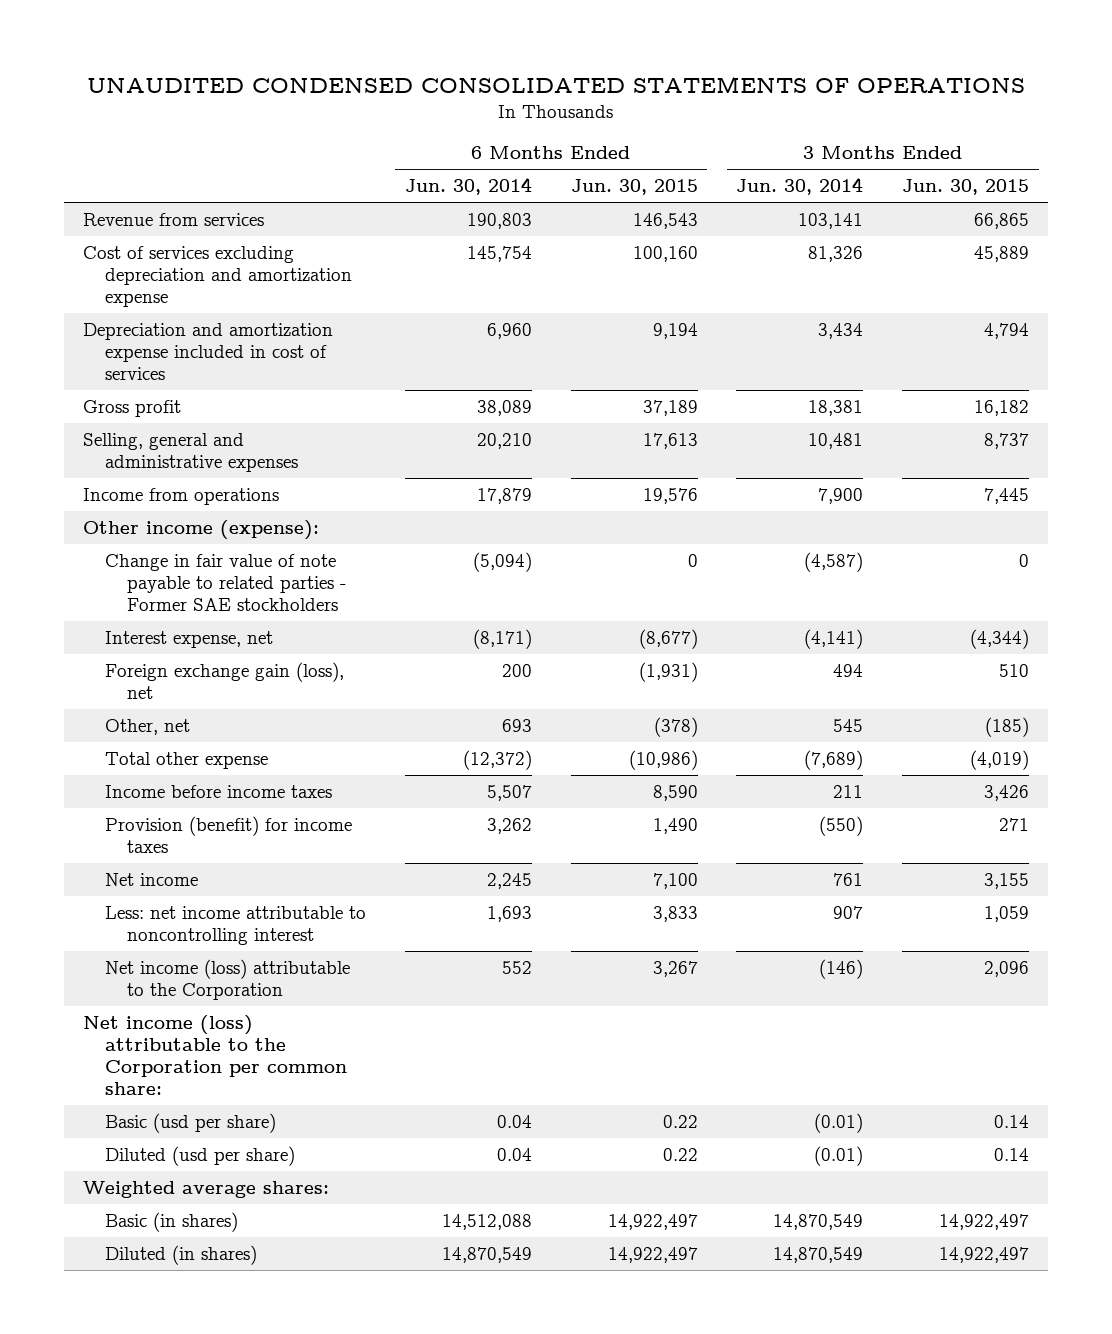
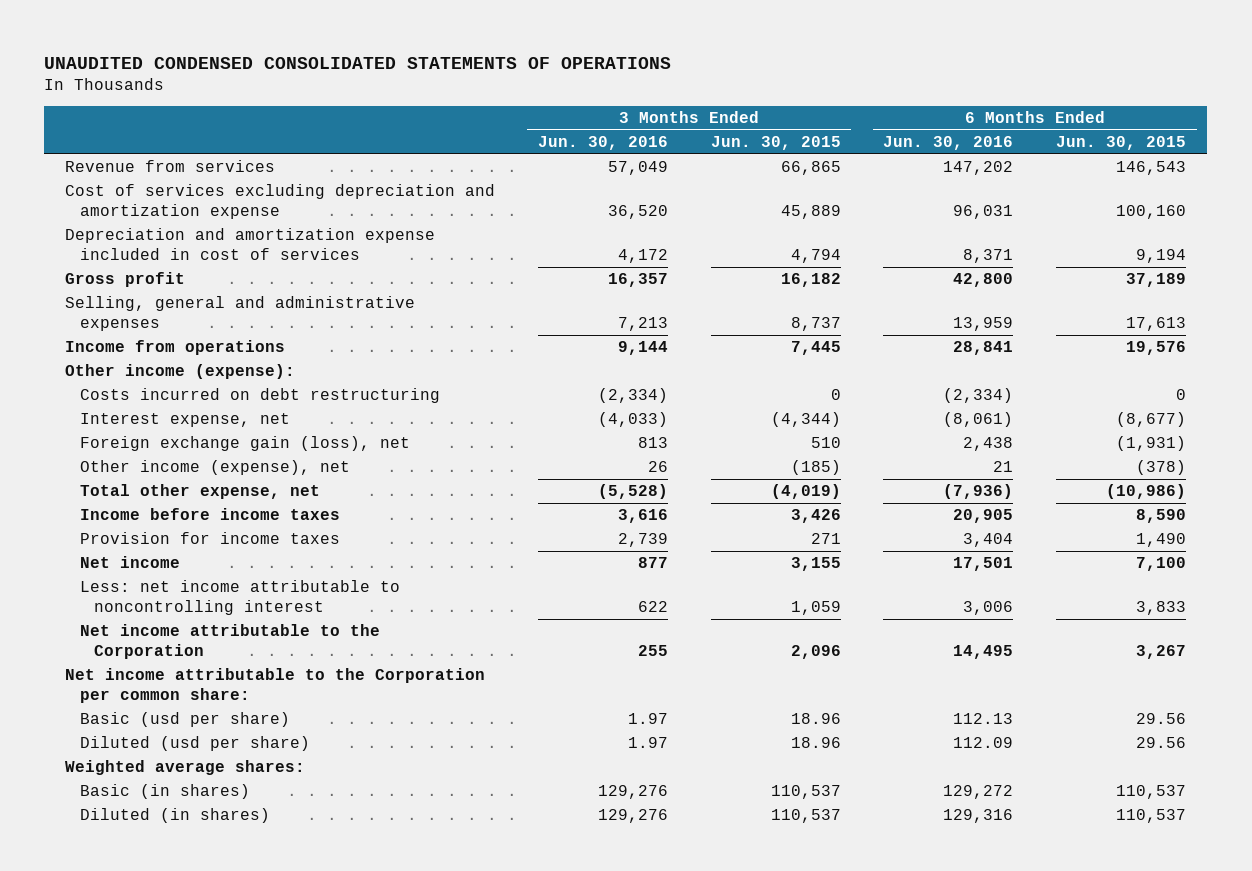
[404,177,532,196] Jun. 30, 2014 -> none
[736,177,864,196] Jun. 30, 2014 -> none
none -> [538,135,669,150] Jun. 30, 2016
none -> [883,135,1014,150] Jun. 30, 2016
[105,553,347,611] Change in fair value of note payable to related parties - Former SAE stockholders -> none
none -> [79,388,440,404] Costs incurred on debt restructuring
[105,718,191,735] Other, net -> [79,460,350,476] Other income (expense), net
[105,751,269,769] Total other expense -> [79,484,320,500] Total other expense, net
[105,815,353,853] Provision (benefit) for income taxes -> [79,532,340,545] Provision for income taxes
[105,958,351,1000] Net income (loss) attributable to the Corporation -> [79,624,380,660] Net income attributable to the Corporation
[83,1014,348,1095] Net income (loss) attributable to the Corporation per common share: -> [65,668,486,704] Net income attributable to the Corporation per common share:
[662,1114,698,1128] 0.22 -> [1136,713,1187,725] 29.56
[994,1114,1030,1128] 0.14 -> [790,713,841,725] 18.96
[662,1147,698,1161] 0.22 -> [1136,737,1187,749] 29.56
[994,1147,1030,1161] 0.14 -> [790,737,841,749] 18.96
[607,1213,698,1230] 14,922,497 -> [1116,785,1187,800] 110,537
[939,1213,1030,1230] 14,922,497 -> [770,785,841,800] 110,537
[607,1246,698,1263] 14,922,497 -> [1116,809,1187,824] 110,537
[939,1246,1030,1263] 14,922,497 -> [770,809,841,824] 110,537

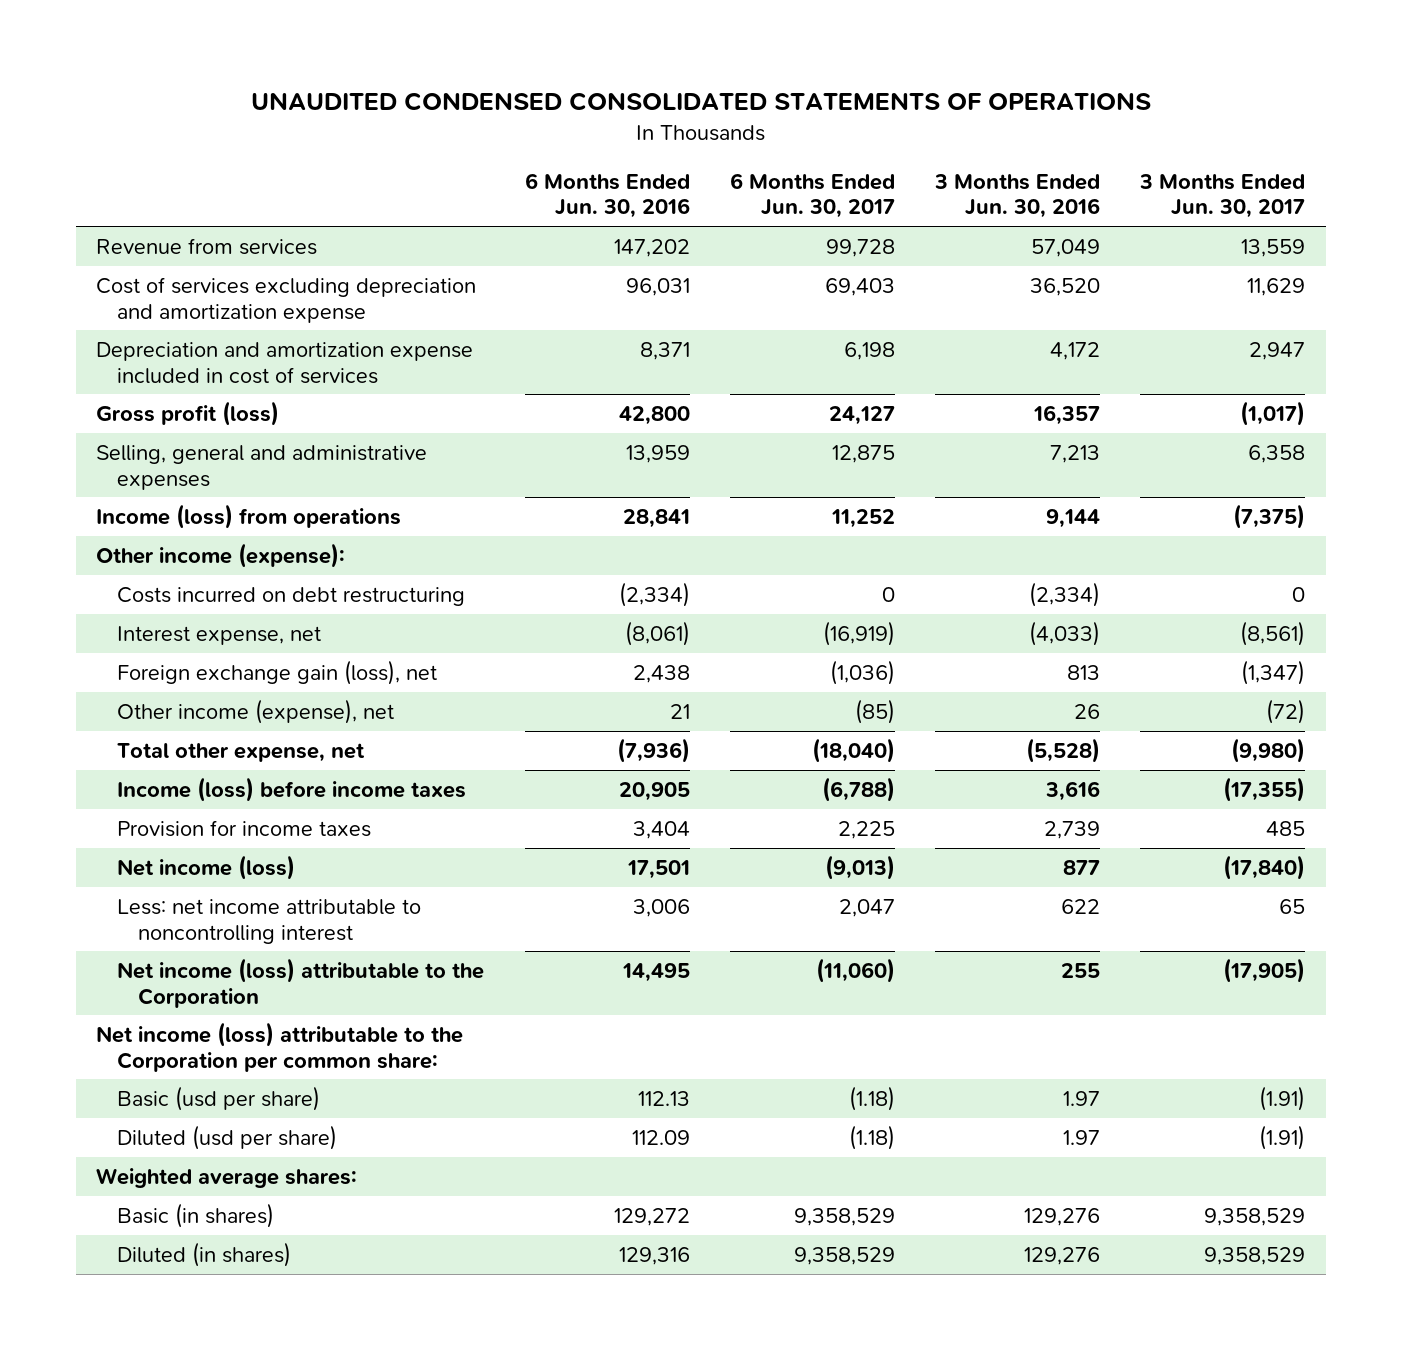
[710,135,841,150] Jun. 30, 2015 -> none
[1056,135,1187,150] Jun. 30, 2015 -> none
none -> [729,172,895,219] 6 Months Ended Jun. 30, 2017
none -> [1139,173,1306,219] 3 Months Ended Jun. 30, 2017
[65,272,186,288] Gross profit -> [96,400,280,426] Gross profit (loss)
[65,340,286,356] Income from operations -> [96,503,402,529] Income (loss) from operations
[79,508,340,521] Income before income taxes -> [117,776,467,802] Income (loss) before income taxes
[79,556,180,569] Net income -> [117,854,296,880] Net income (loss)
[79,624,380,660] Net income attributable to the Corporation -> [117,957,485,1008] Net income (loss) attributable to the Corporation
[65,668,486,704] Net income attributable to the Corporation per common share: -> [96,1021,464,1072] Net income (loss) attributable to the Corporation per common share:

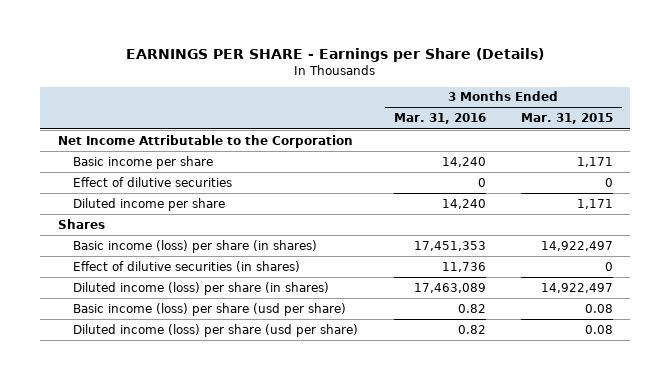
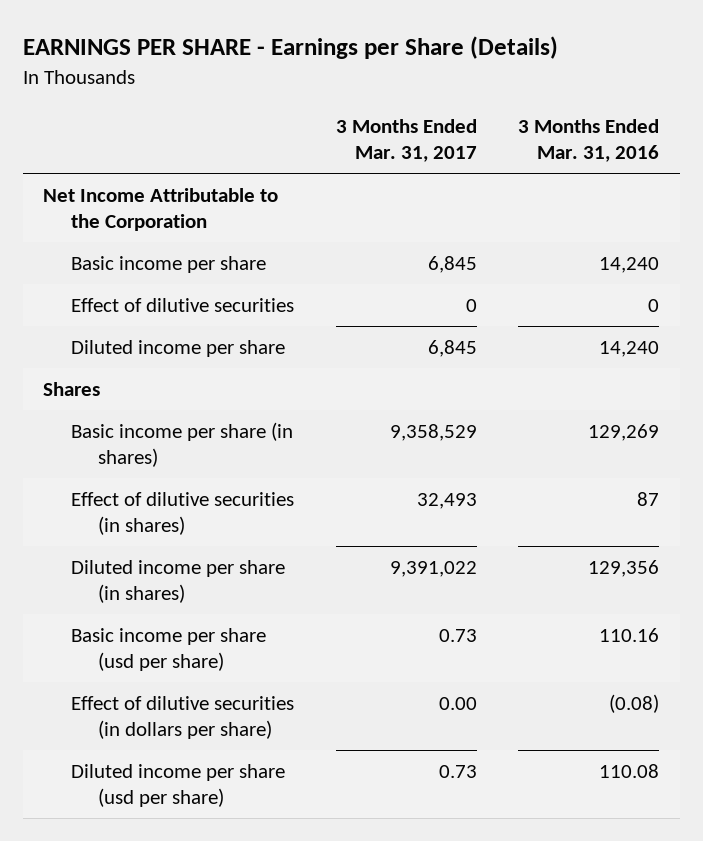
[520,113,613,125] Mar. 31, 2015 -> none
none -> [335,118,477,163] 3 Months Ended Mar. 31, 2017
[73,239,318,253] Basic income (loss) per share (in shares) -> [70,421,293,468] Basic income per share (in shares)
[413,240,486,251] 17,451,353 -> [588,423,660,441] 129,269
[441,261,486,272] 11,736 -> [637,491,660,506] 87
[73,281,330,295] Diluted income (loss) per share (in shares) -> [70,559,285,604] Diluted income per share (in shares)
[413,282,486,293] 17,463,089 -> [588,559,660,577] 129,356
[73,302,347,316] Basic income (loss) per share (usd per share) -> [70,627,266,672] Basic income per share (usd per share)
[457,303,486,313] 0.82 -> [599,627,660,642] 110.16
none -> [70,695,294,740] Effect of dilutive securities (in dollars per share)
[73,323,359,337] Diluted income (loss) per share (usd per share) -> [70,763,285,808] Diluted income per share (usd per share)
[457,324,486,334] 0.82 -> [599,763,660,778] 110.08

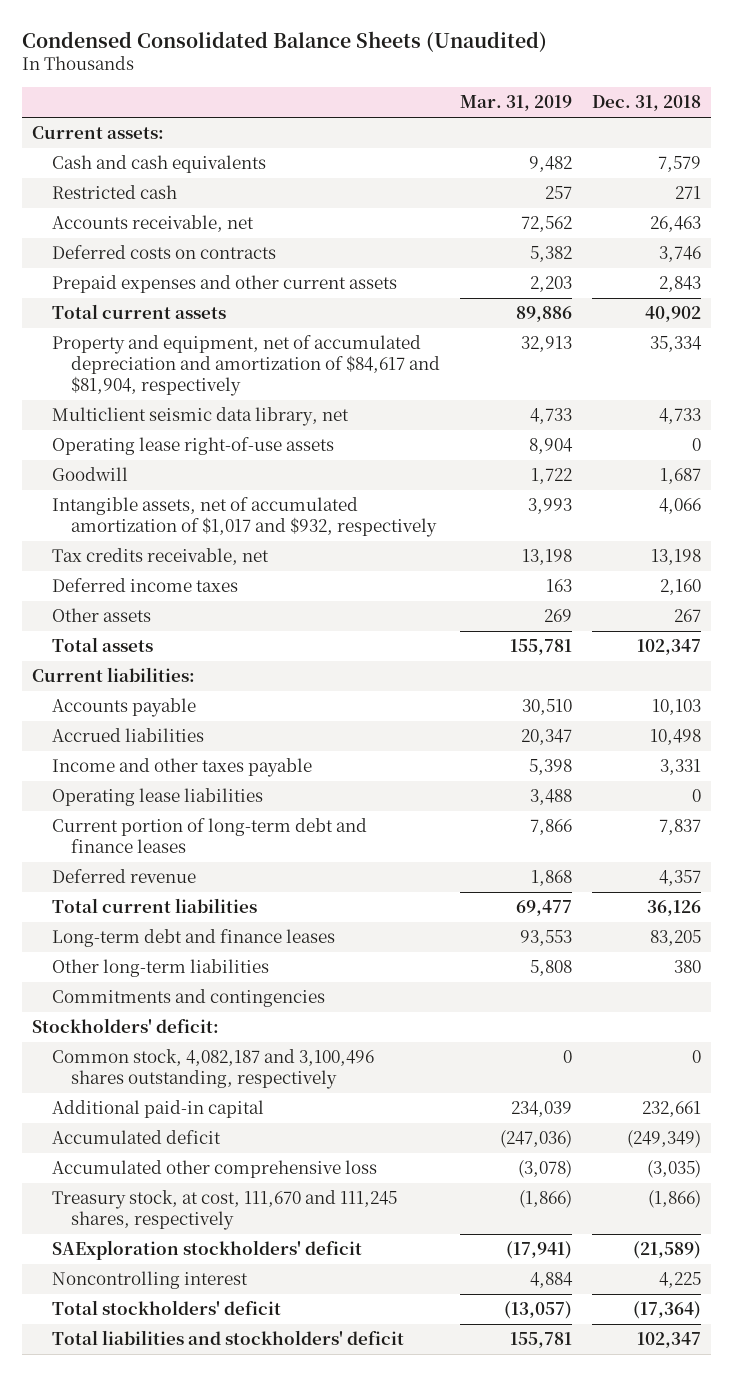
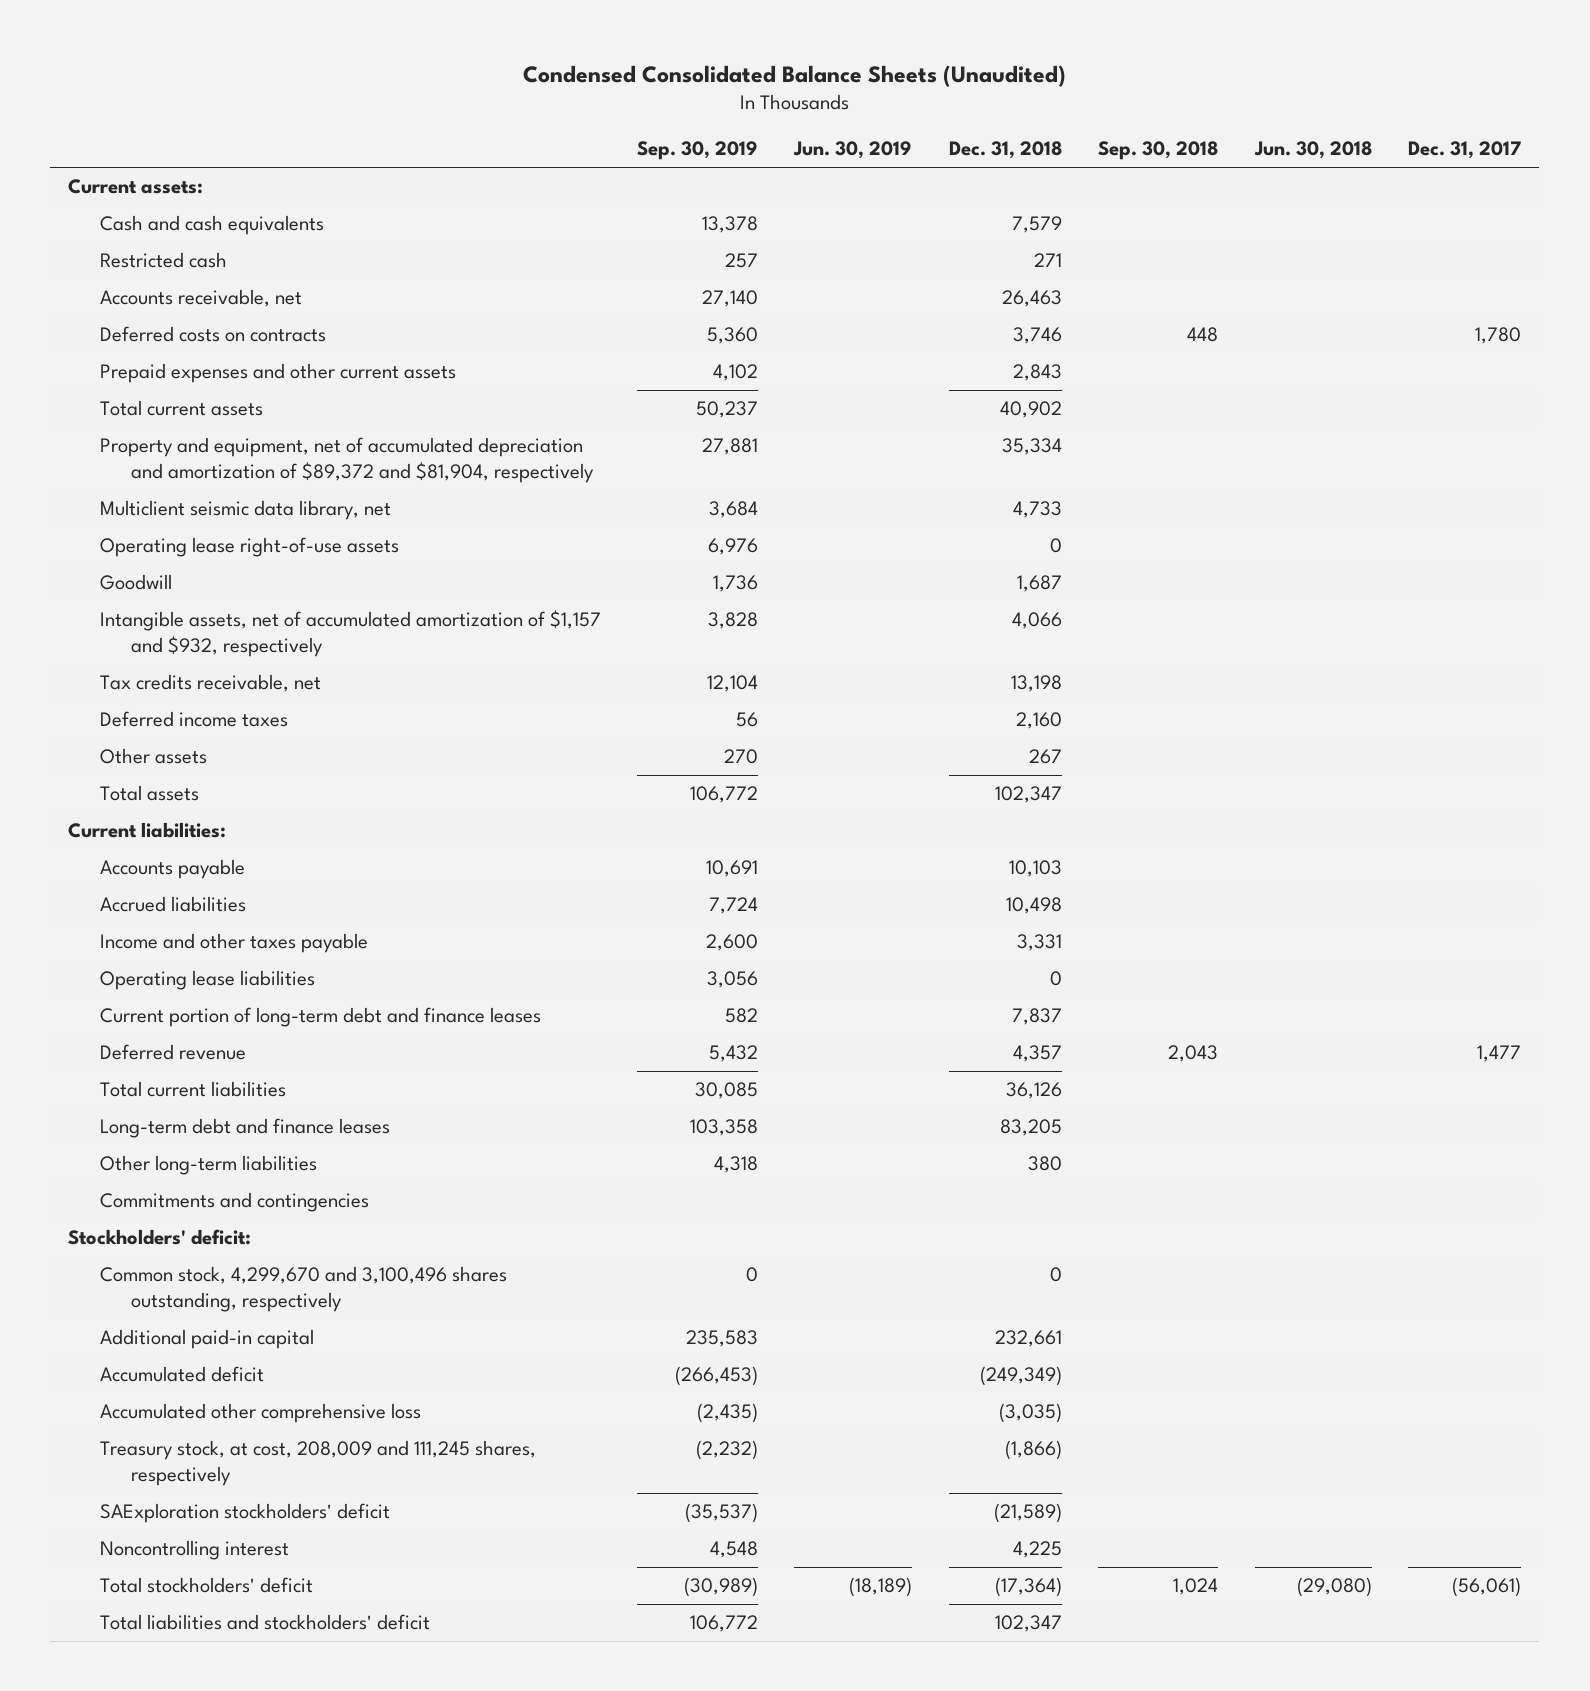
[460,95,573,112] Mar. 31, 2019 -> none
none -> [637,141,759,161] Sep. 30, 2019
none -> [793,141,913,160] Jun. 30, 2019
none -> [1098,141,1219,161] Sep. 30, 2018
none -> [1253,141,1372,160] Jun. 30, 2018
none -> [1408,141,1522,160] Dec. 31, 2017
[51,335,441,396] Property and equipment, net of accumulated depreciation and amortization of $84,617 and $81,904, respectively -> [99,437,594,483] Property and equipment, net of accumulated depreciation and amortization of $89,372 and $81,904, respectively
[51,497,438,537] Intangible assets, net of accumulated amortization of $1,017 and $932, respectively -> [99,610,601,657] Intangible assets, net of accumulated amortization of $1,157 and $932, respectively
[51,1049,374,1089] Common stock, 4,082,187 and 3,100,496 shares outstanding, respectively -> [99,1266,507,1312] Common stock, 4,299,670 and 3,100,496 shares outstanding, respectively
[51,1190,397,1230] Treasury stock, at cost, 111,670 and 111,245 shares, respectively -> [99,1440,536,1486] Treasury stock, at cost, 208,009 and 111,245 shares, respectively

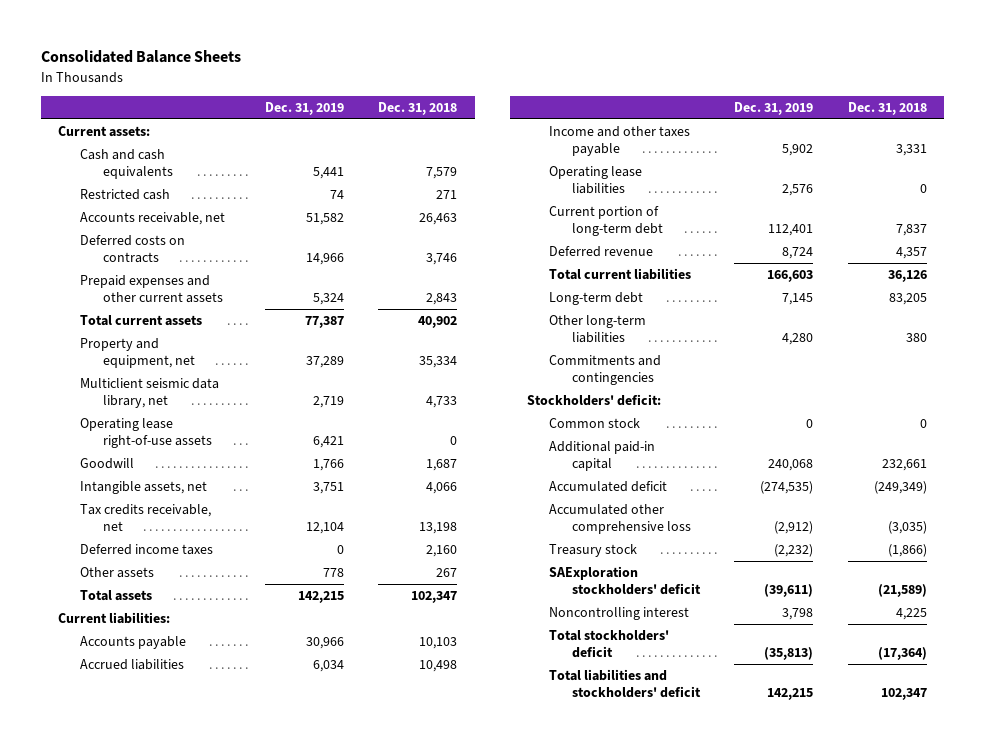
[522,64,1066,87] Condensed Consolidated Balance Sheets (Unaudited) -> [40,50,241,64] Consolidated Balance Sheets
[637,141,759,161] Sep. 30, 2019 -> none
[793,141,913,160] Jun. 30, 2019 -> none
[1098,141,1219,161] Sep. 30, 2018 -> none
[1253,141,1372,160] Jun. 30, 2018 -> none
[1408,141,1522,160] Dec. 31, 2017 -> none
none -> [264,101,344,115] Dec. 31, 2019
[99,437,594,483] Property and equipment, net of accumulated depreciation and amortization of $89,372 and $81,904, respectively -> [80,338,195,369] Property and equipment, net
[99,610,601,657] Intangible assets, net of accumulated amortization of $1,157 and $932, respectively -> [80,481,208,495] Intangible assets, net
[99,1007,541,1028] Current portion of long-term debt and finance leases -> [549,206,663,237] Current portion of long-term debt
[99,1118,390,1139] Long-term debt and finance leases -> [549,292,644,306] Long-term debt
[99,1266,507,1312] Common stock, 4,299,670 and 3,100,496 shares outstanding, respectively -> [549,418,641,429] Common stock
[99,1440,536,1486] Treasury stock, at cost, 208,009 and 111,245 shares, respectively -> [549,544,638,558] Treasury stock

